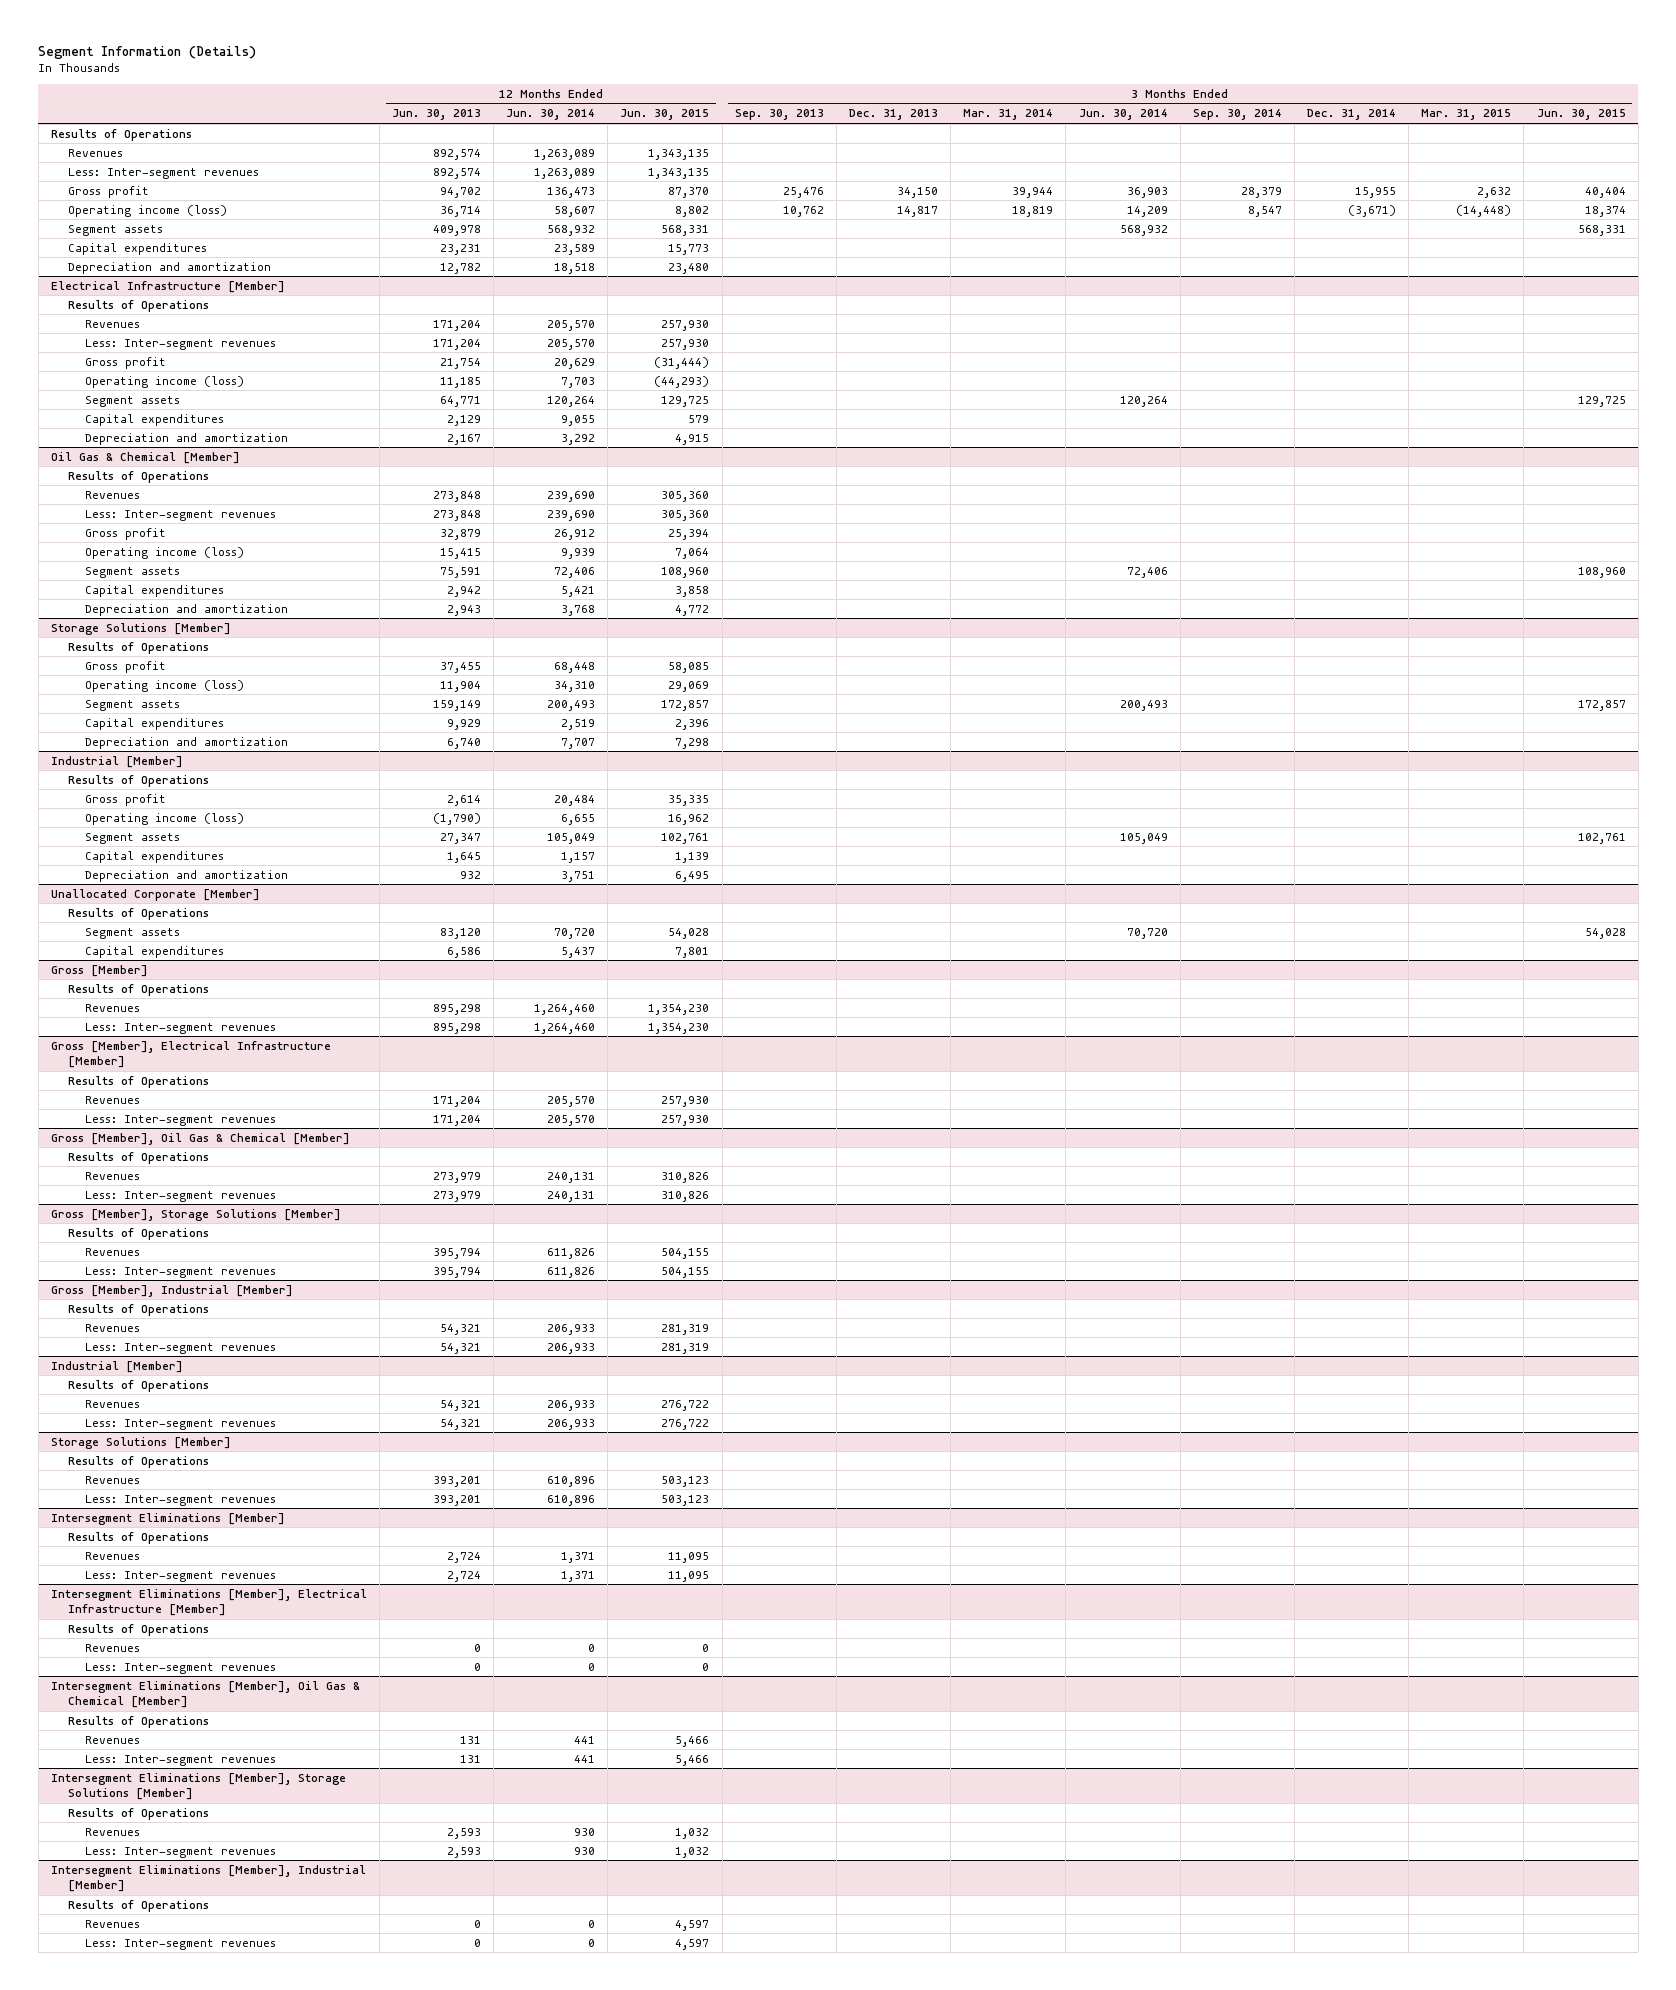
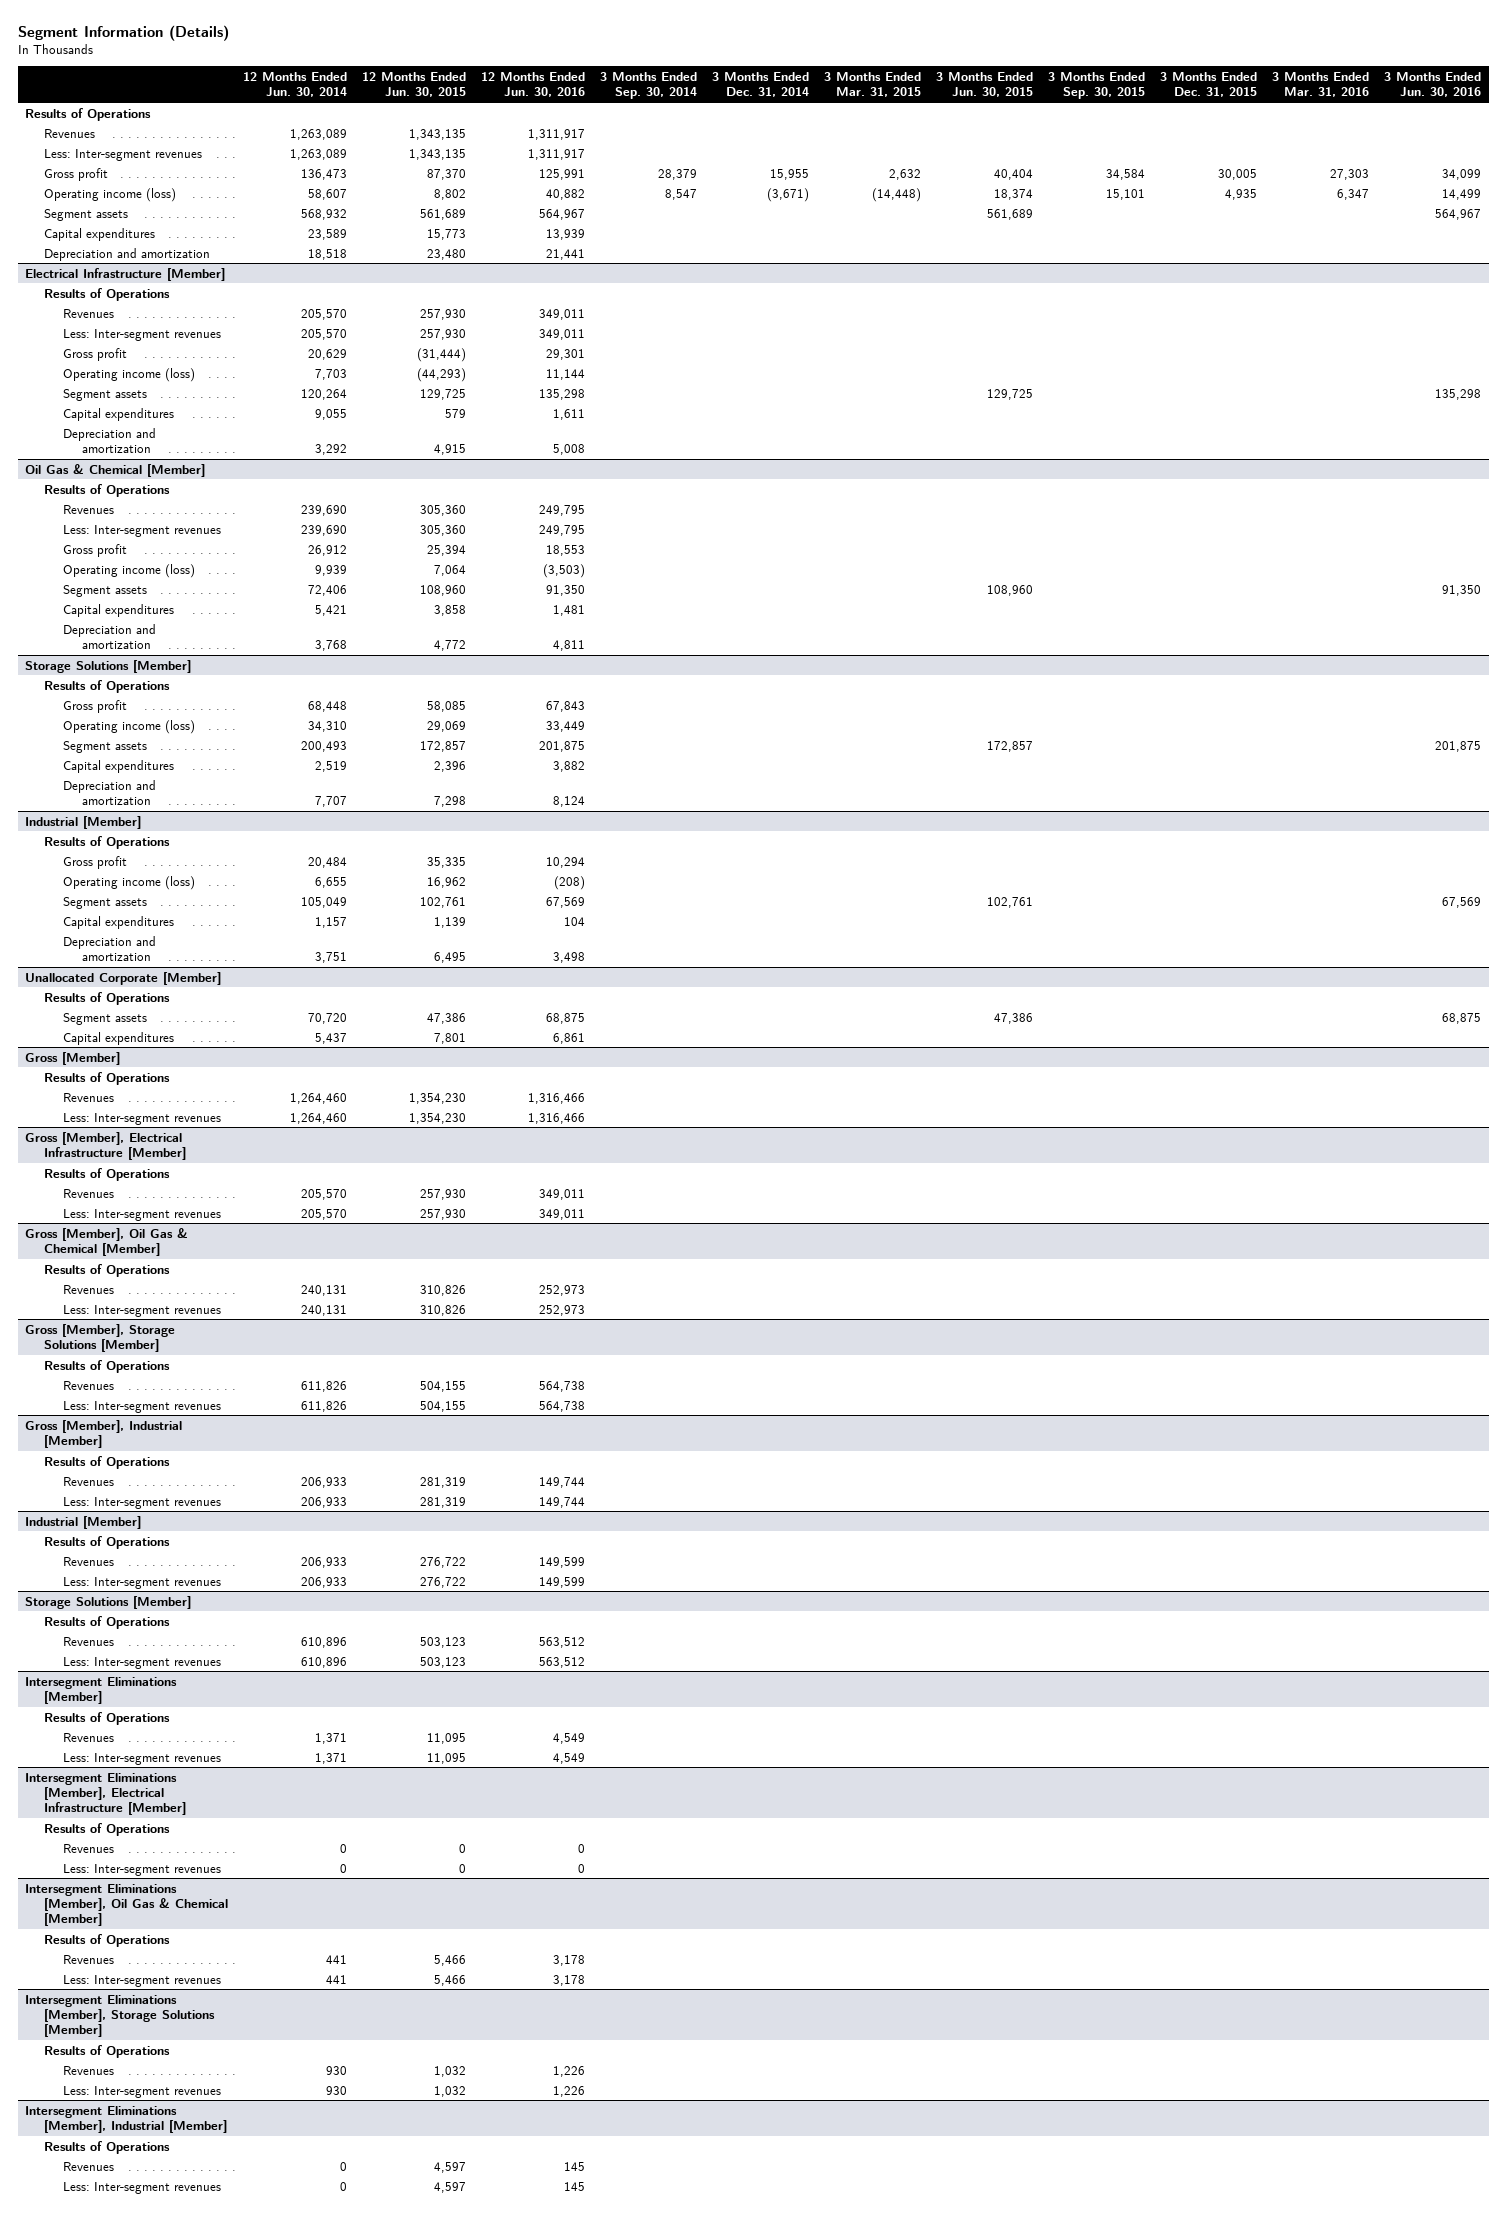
[391,109,481,121] Jun. 30, 2013 -> none
[734,109,824,121] Sep. 30, 2013 -> none
[848,109,938,121] Dec. 31, 2013 -> none
[963,109,1054,121] Mar. 31, 2014 -> none
[1078,109,1168,121] Jun. 30, 2014 -> none
none -> [481,71,586,98] 12 Months Ended Jun. 30, 2016
none -> [1048,71,1146,100] 3 Months Ended Sep. 30, 2015
none -> [1160,71,1258,98] 3 Months Ended Dec. 31, 2015
none -> [1272,71,1370,98] 3 Months Ended Mar. 31, 2016
none -> [1384,71,1482,98] 3 Months Ended Jun. 30, 2016
[661,224,710,236] 568,331 -> [420,208,467,220] 561,689
[1577,224,1626,236] 568,331 -> [987,208,1034,220] 561,689
[668,927,710,939] 54,028 -> [427,1012,467,1024] 47,386
[1584,927,1626,939] 54,028 -> [994,1012,1034,1024] 47,386

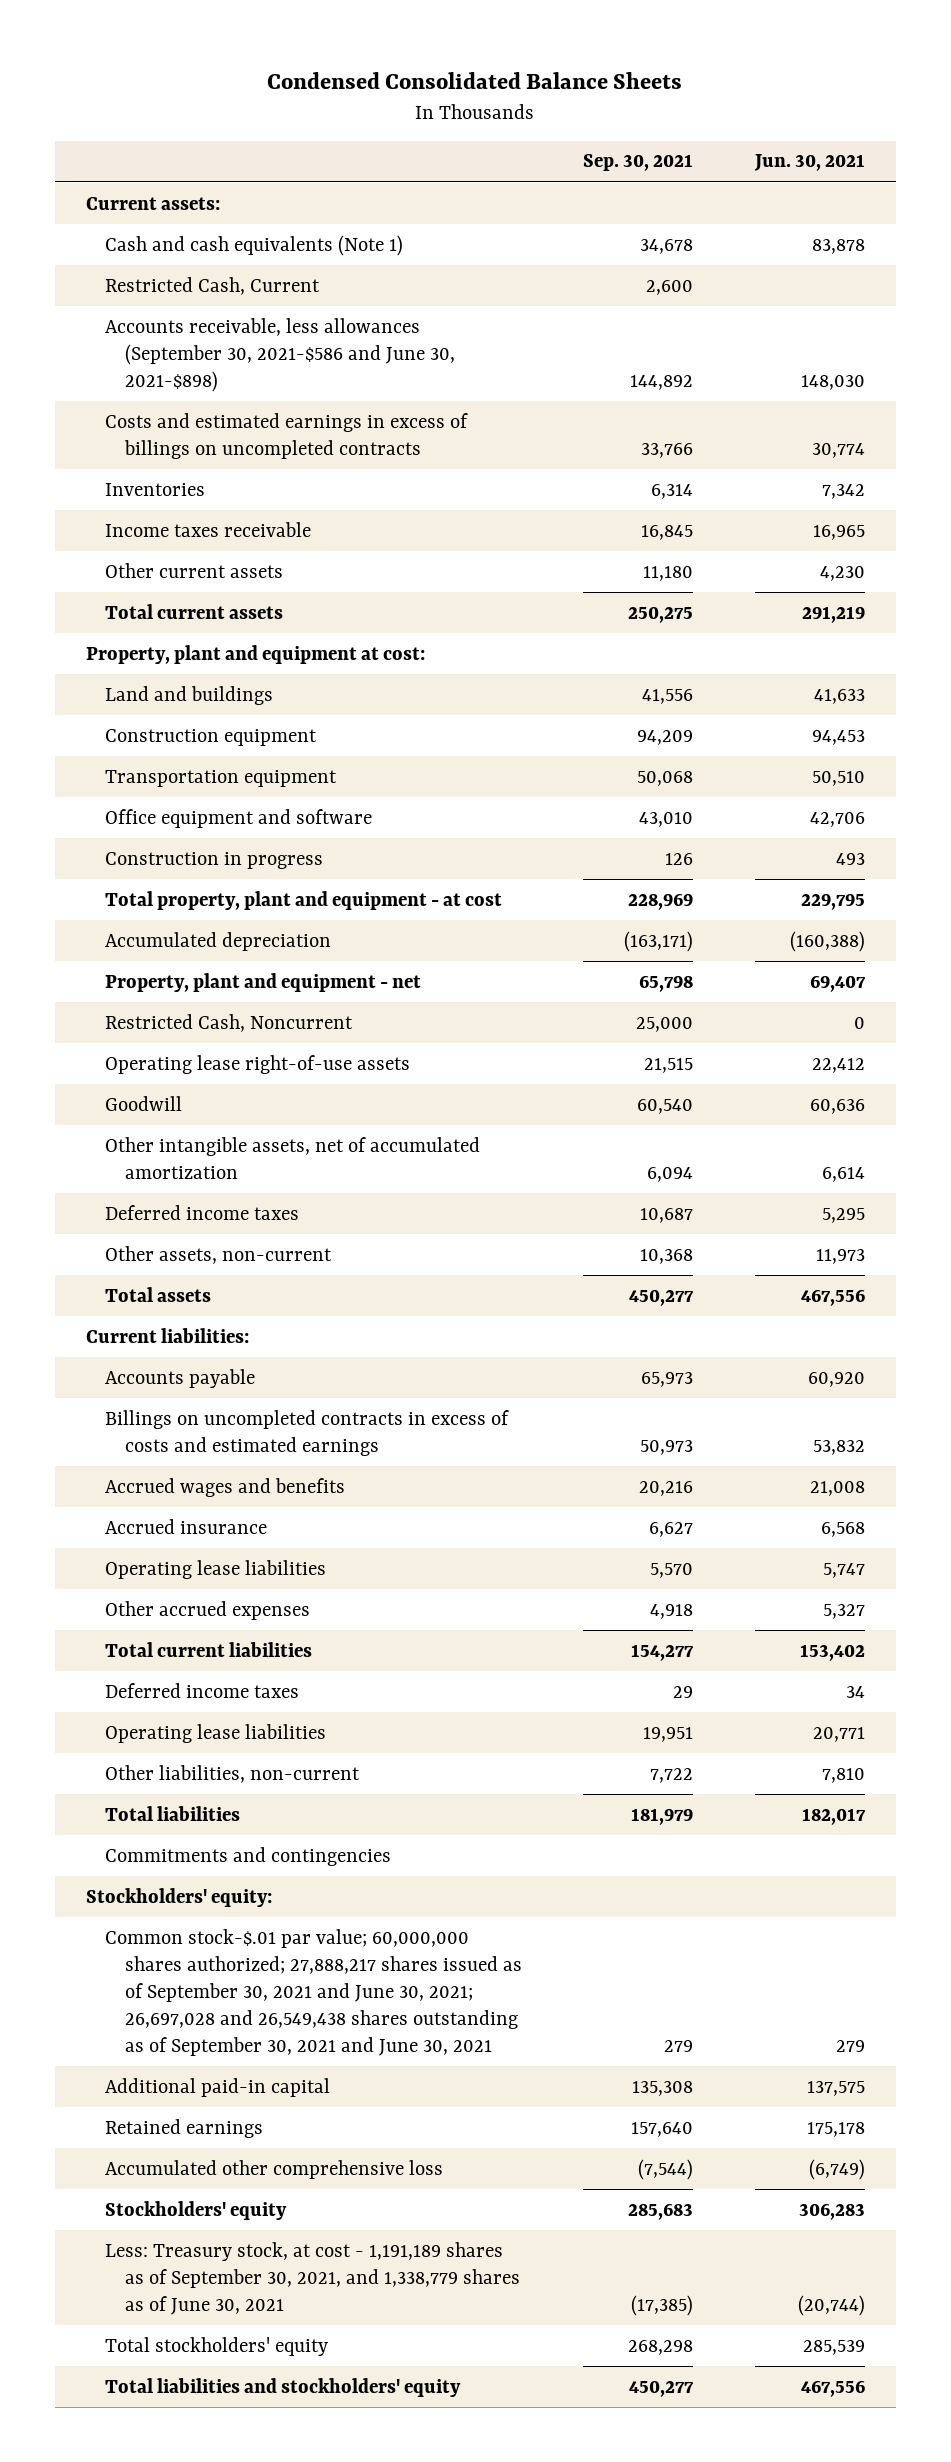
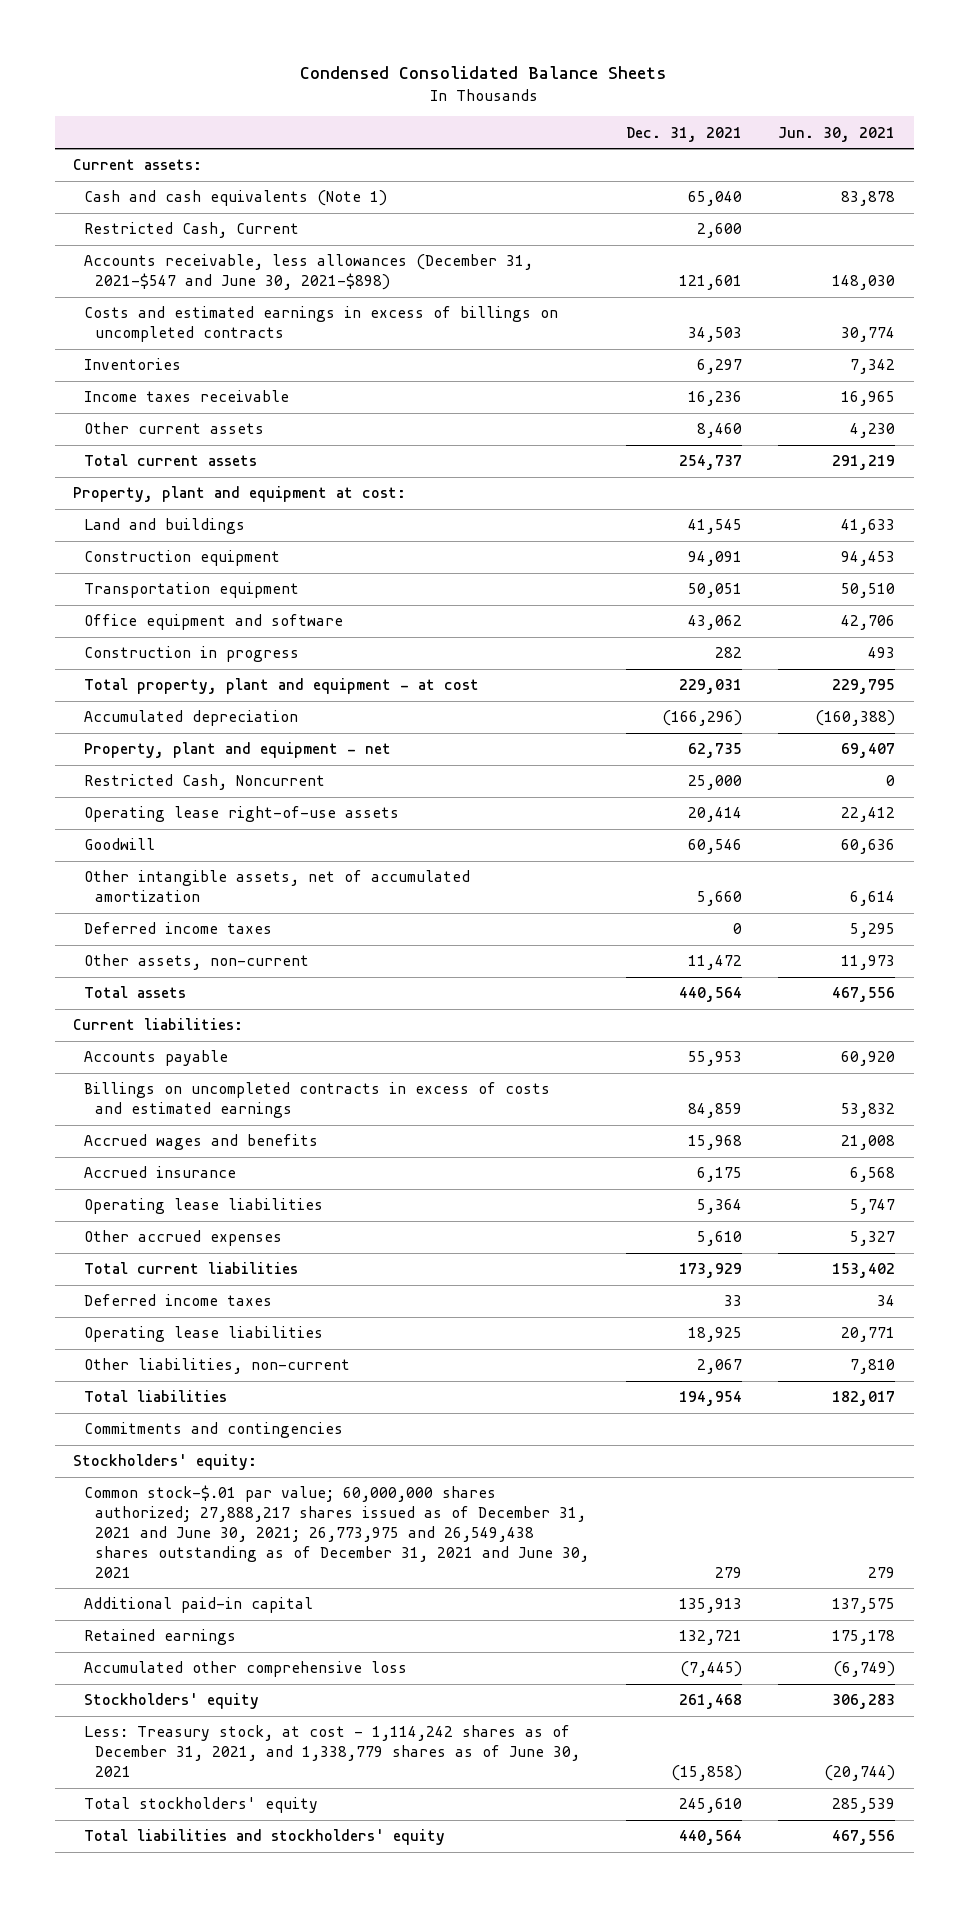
[583,154,694,172] Sep. 30, 2021 -> none
none -> [625,126,742,142] Dec. 31, 2021
[105,317,455,393] Accounts receivable, less allowances (September 30, 2021-$586 and June 30, 2021-$898) -> [84,254,534,291] Accounts receivable, less allowances (December 31, 2021-$547 and June 30, 2021-$898)
[105,1928,522,2057] Common stock-$.01 par value; 60,000,000 shares authorized; 27,888,217 shares issued as of September 30, 2021 and June 30, 2021; 26,697,028 and 26,549,438 shares outstanding as of September 30, 2021 and June 30, 2021 -> [84,1485,590,1578] Common stock-$.01 par value; 60,000,000 shares authorized; 27,888,217 shares issued as of December 31, 2021 and June 30, 2021; 26,773,975 and 26,549,438 shares outstanding as of December 31, 2021 and June 30, 2021
[105,2241,520,2316] Less: Treasury stock, at cost - 1,191,189 shares as of September 30, 2021, and 1,338,779 shares as of June 30, 2021 -> [84,1725,581,1778] Less: Treasury stock, at cost - 1,114,242 shares as of December 31, 2021, and 1,338,779 shares as of June 30, 2021

